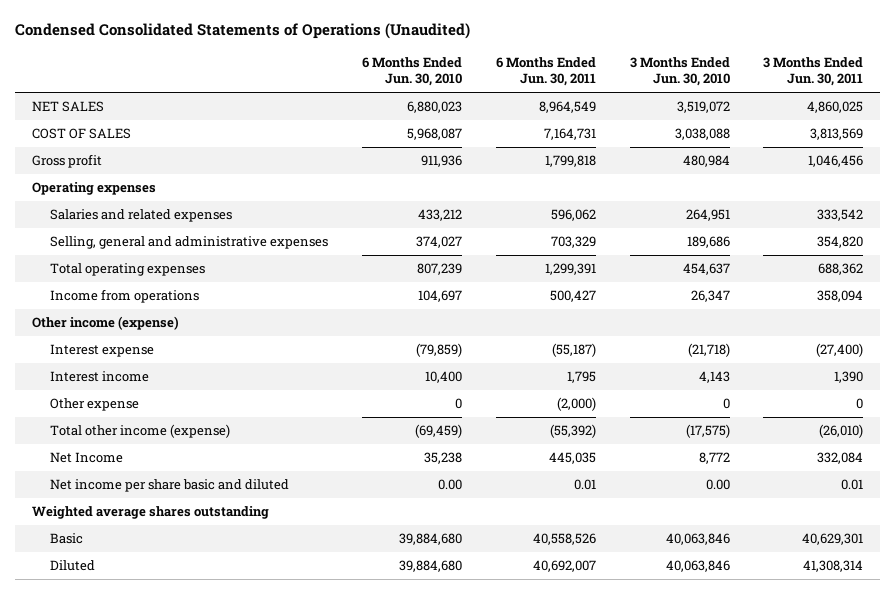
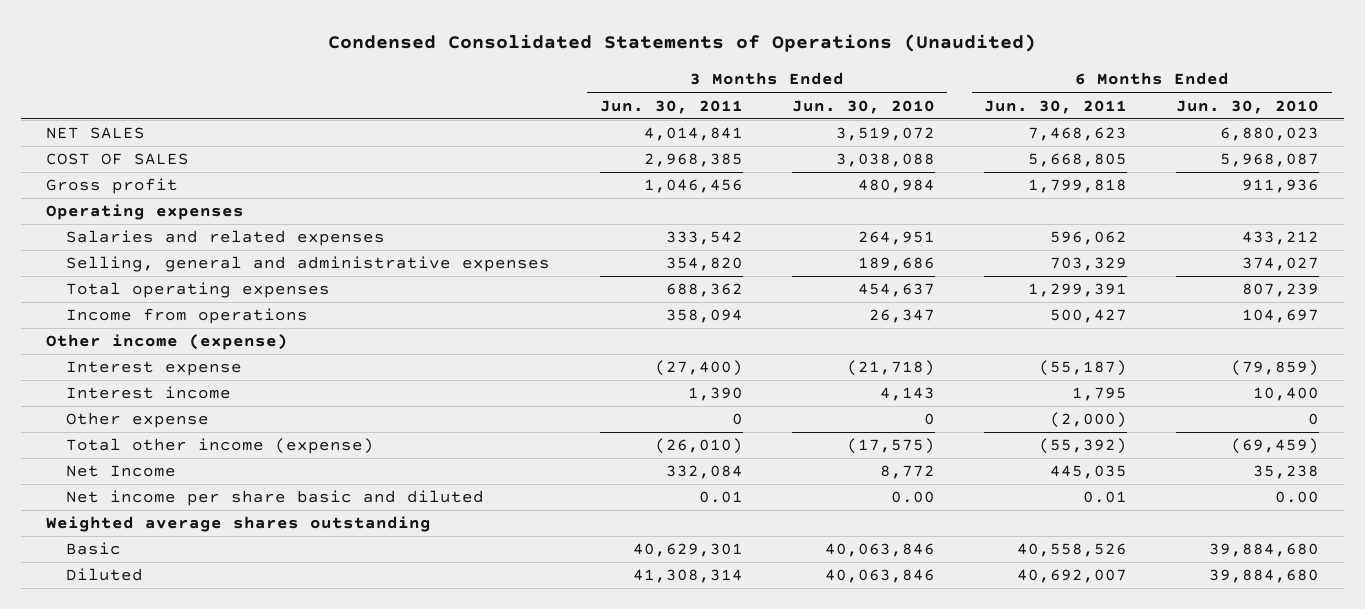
[538,101,596,114] 8,964,549 -> [1028,127,1128,142] 7,468,623
[807,101,864,114] 4,860,025 -> [643,127,743,142] 4,014,841
[543,128,596,141] 7,164,731 -> [1028,153,1128,168] 5,668,805
[810,128,864,141] 3,813,569 -> [643,153,743,168] 2,968,385

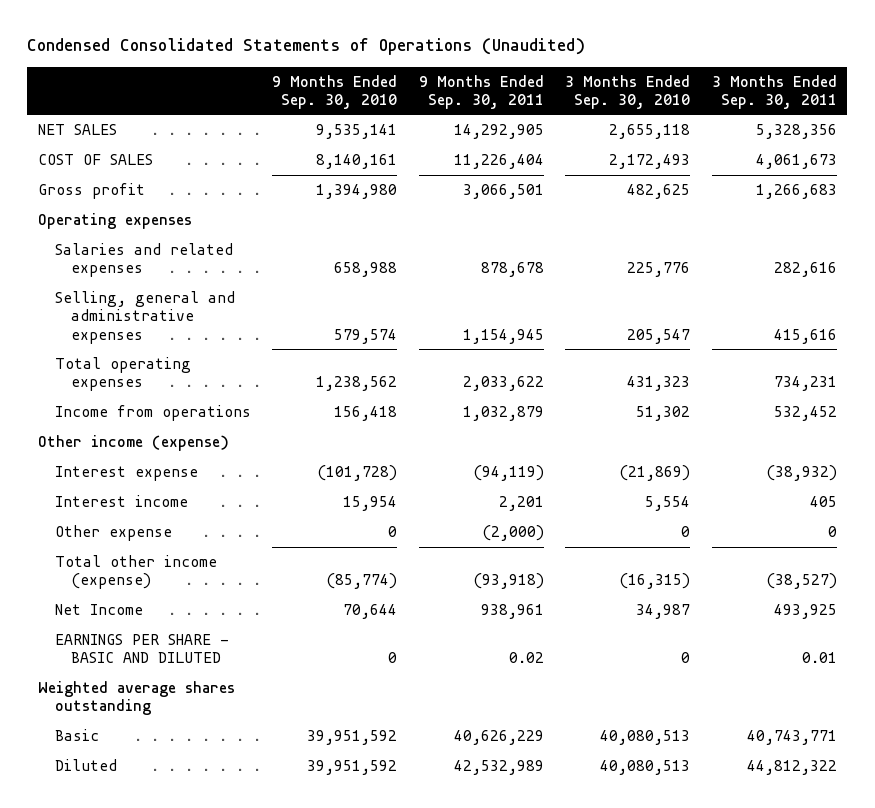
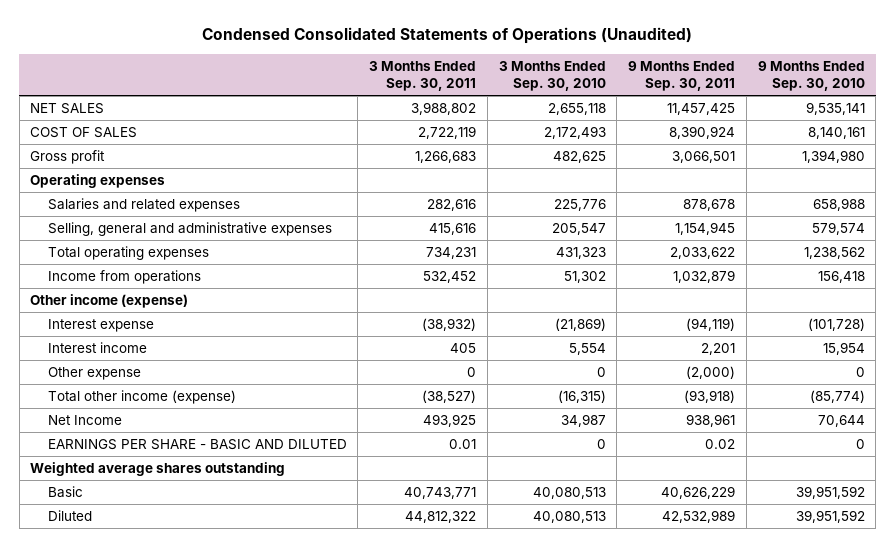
[453,124,544,140] 14,292,905 -> [667,103,736,116] 11,457,425
[755,124,837,140] 5,328,356 -> [411,102,477,116] 3,988,802
[453,154,544,170] 11,226,404 -> [669,126,736,140] 8,390,924
[755,154,837,170] 4,061,673 -> [418,126,477,140] 2,722,119

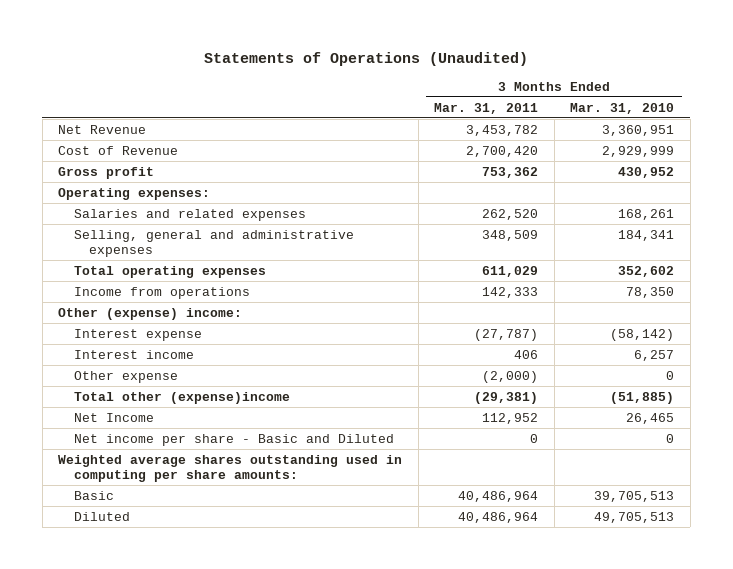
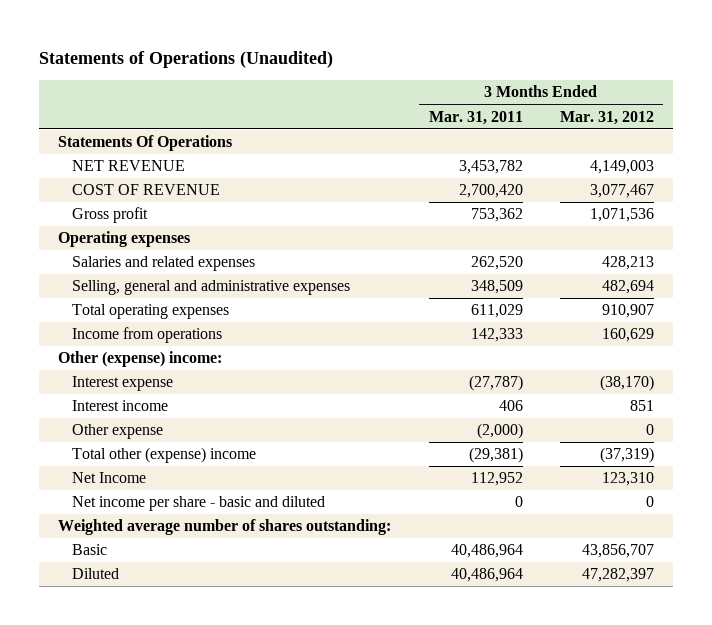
[570,102,675,114] Mar. 31, 2010 -> none
none -> [560,110,655,125] Mar. 31, 2012
none -> [58,135,233,152] Statements Of Operations
[58,124,147,134] Net Revenue -> [71,160,185,172] NET REVENUE
[58,145,179,155] Cost of Revenue -> [71,184,220,196] COST OF REVENUE
[58,187,211,200] Operating expenses: -> [58,231,191,248] Operating expenses
[73,391,290,404] Total other (expense)income -> [71,447,256,464] Total other (expense) income
[73,433,394,446] Net income per share - Basic and Diluted -> [71,496,325,512] Net income per share - basic and diluted
[58,454,403,483] Weighted average shares outstanding used in computing per share amounts: -> [58,519,392,536] Weighted average number of shares outstanding:

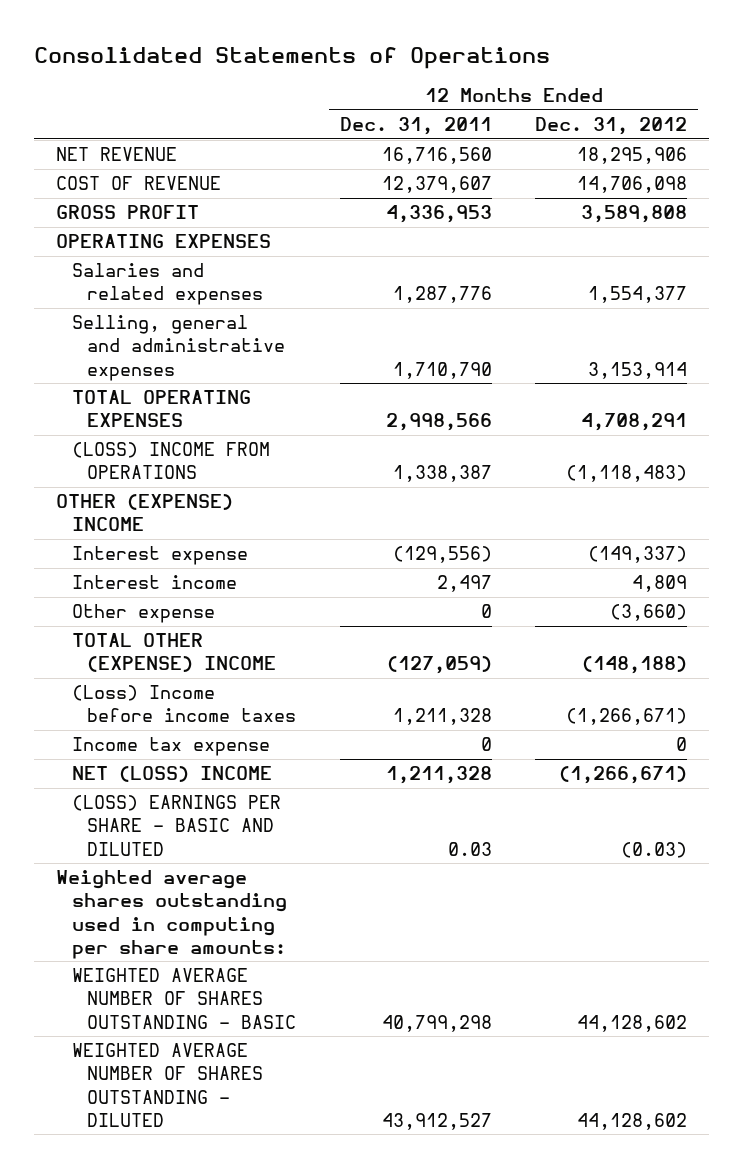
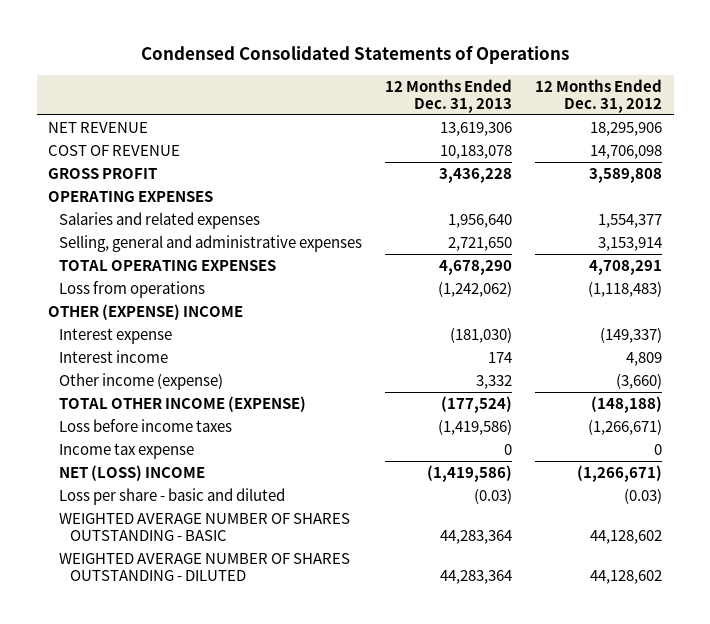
[34,46,551,69] Consolidated Statements of Operations -> [141,45,570,64] Condensed Consolidated Statements of Operations
[339,116,492,135] Dec. 31, 2011 -> none
none -> [385,78,513,113] 12 Months Ended Dec. 31, 2013
[71,442,270,480] (LOSS) INCOME FROM OPERATIONS -> [59,280,206,298] Loss from operations
[71,604,215,624] Other expense -> [59,372,224,390] Other income (expense)
[71,633,276,673] TOTAL OTHER (EXPENSE) INCOME -> [59,395,307,412] TOTAL OTHER INCOME (EXPENSE)
[71,685,296,723] (Loss) Income before income taxes -> [59,418,233,432] Loss before income taxes
[56,870,287,959] Weighted average shares outstanding used in computing per share amounts: -> none
[71,795,281,856] (LOSS) EARNINGS PER SHARE - BASIC AND DILUTED -> [59,487,286,505] Loss per share - basic and diluted

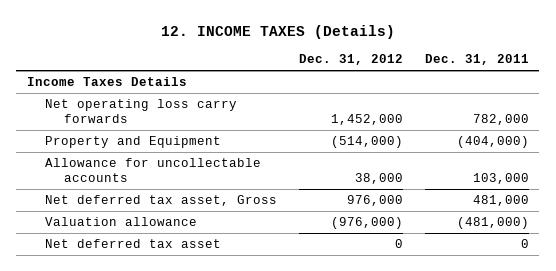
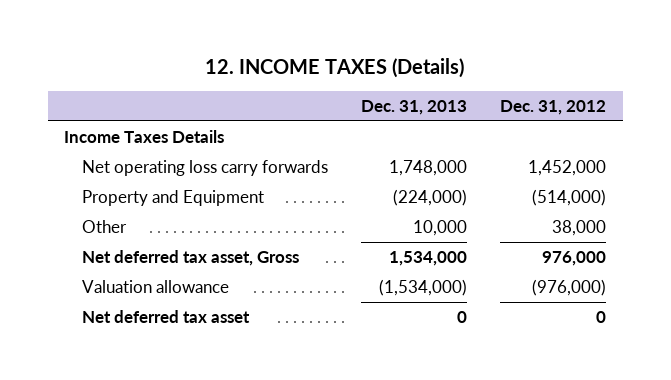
[424,54,529,66] Dec. 31, 2011 -> none
none -> [361,99,468,115] Dec. 31, 2013
[45,158,262,183] Allowance for uncollectable accounts -> [82,219,128,233] Other

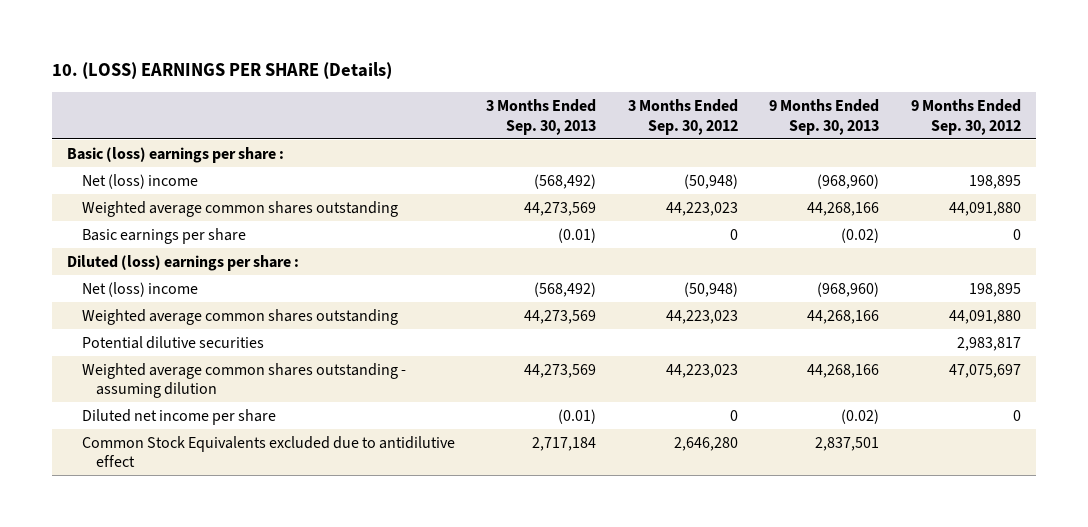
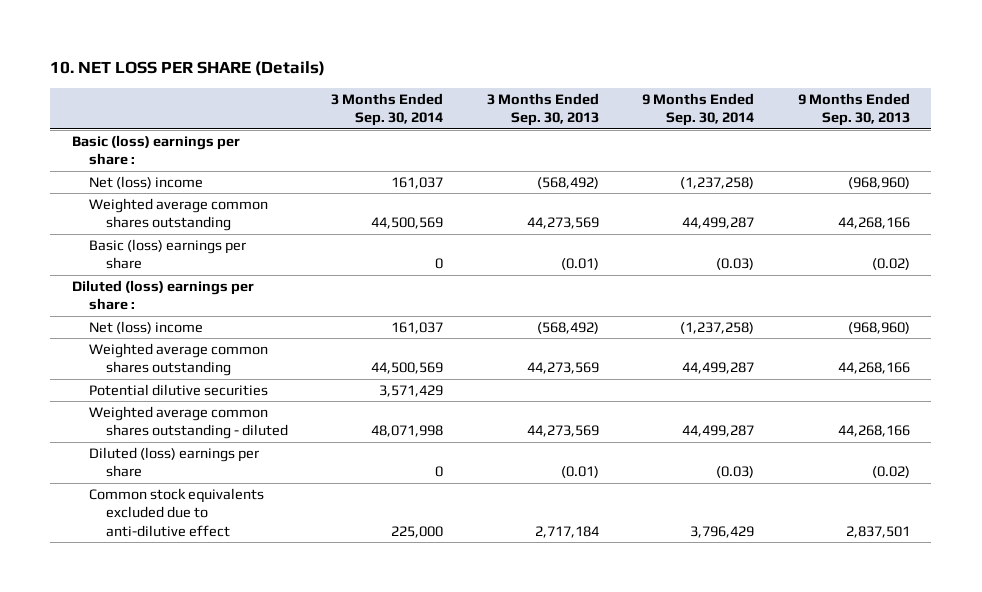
[51,62,392,80] 10. (LOSS) EARNINGS PER SHARE (Details) -> [50,61,326,77] 10. NET LOSS PER SHARE (Details)
[627,99,738,135] 3 Months Ended Sep. 30, 2012 -> none
[910,99,1021,135] 9 Months Ended Sep. 30, 2012 -> none
none -> [331,92,444,127] 3 Months Ended Sep. 30, 2014
none -> [642,92,755,127] 9 Months Ended Sep. 30, 2014
[81,227,246,244] Basic earnings per share -> [88,238,246,270] Basic (loss) earnings per share
[81,408,276,425] Diluted net income per share -> none
[81,362,406,399] Weighted average common shares outstanding - assuming dilution -> [88,405,288,440] Weighted average common shares outstanding - diluted
none -> [88,446,259,478] Diluted (loss) earnings per share
[81,435,455,468] Common Stock Equivalents excluded due to antidilutive effect -> [88,487,264,537] Common stock equivalents excluded due to anti-dilutive effect

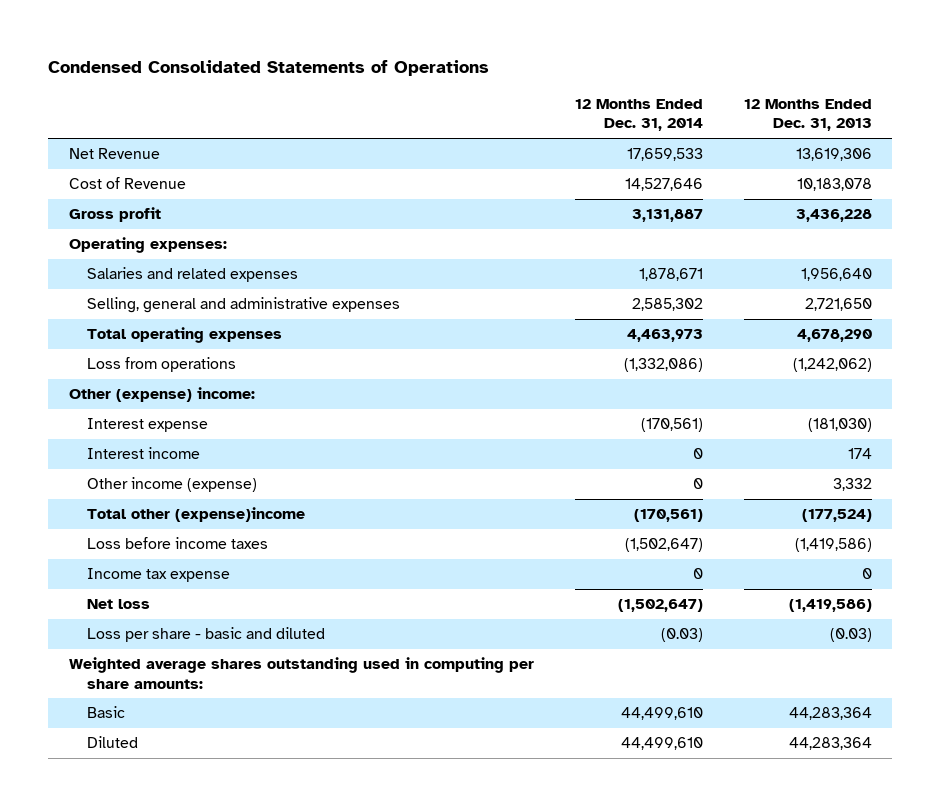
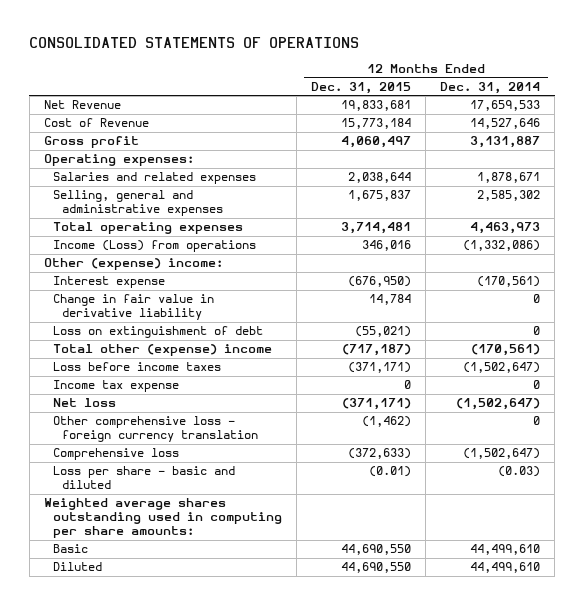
[48,59,490,76] Condensed Consolidated Statements of Operations -> [29,36,360,48] CONSOLIDATED STATEMENTS OF OPERATIONS
[743,98,872,132] 12 Months Ended Dec. 31, 2013 -> none
none -> [311,81,412,94] Dec. 31, 2015
[86,357,236,373] Loss from operations -> [53,240,257,253] Income (Loss) from operations
[86,477,257,493] Other income (expense) -> none
[86,447,200,460] Interest income -> [53,294,215,321] Change in fair value in derivative liability
none -> [53,326,264,339] Loss on extinguishment of debt
[86,507,305,523] Total other (expense)income -> [53,344,273,357] Total other (expense) income
none -> [53,416,259,443] Other comprehensive loss - foreign currency translation
none -> [53,448,180,461] Comprehensive loss

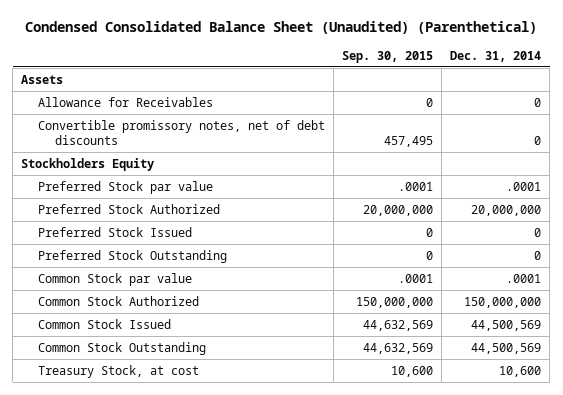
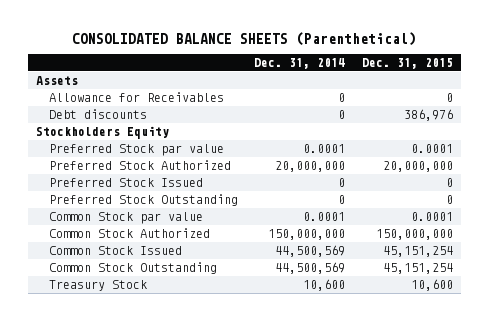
[25,20,538,34] Condensed Consolidated Balance Sheet (Unaudited) (Parenthetical) -> [72,31,417,46] CONSOLIDATED BALANCE SHEETS (Parenthetical)
[342,50,434,63] Sep. 30, 2015 -> none
none -> [361,57,453,69] Dec. 31, 2015
[38,119,326,145] Convertible promissory notes, net of debt discounts -> [49,109,148,120] Debt discounts
[506,181,542,191] .0001 -> [303,144,346,154] 0.0001
[506,273,542,283] .0001 -> [303,212,346,222] 0.0001
[38,364,200,378] Treasury Stock, at cost -> [49,280,148,292] Treasury Stock

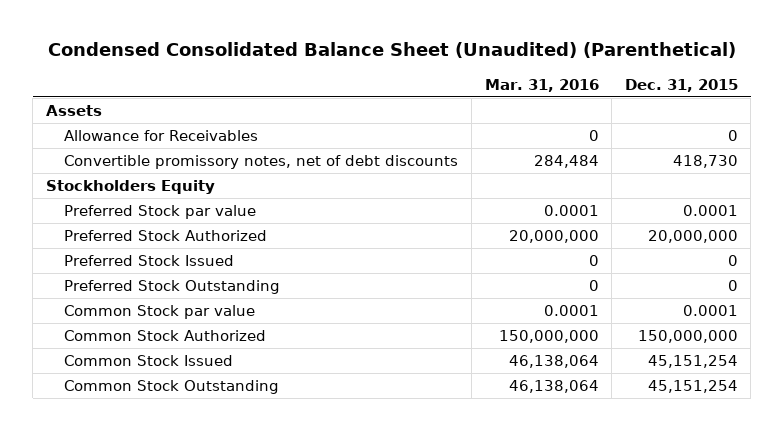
[72,31,417,46] CONSOLIDATED BALANCE SHEETS (Parenthetical) -> [47,42,736,59] Condensed Consolidated Balance Sheet (Unaudited) (Parenthetical)
[254,57,346,69] Dec. 31, 2014 -> none
none -> [484,78,599,92] Mar. 31, 2016
[49,109,148,120] Debt discounts -> [64,155,459,170] Convertible promissory notes, net of debt discounts
[403,109,453,122] 386,976 -> [672,155,738,169] 418,730
[49,280,148,292] Treasury Stock -> none

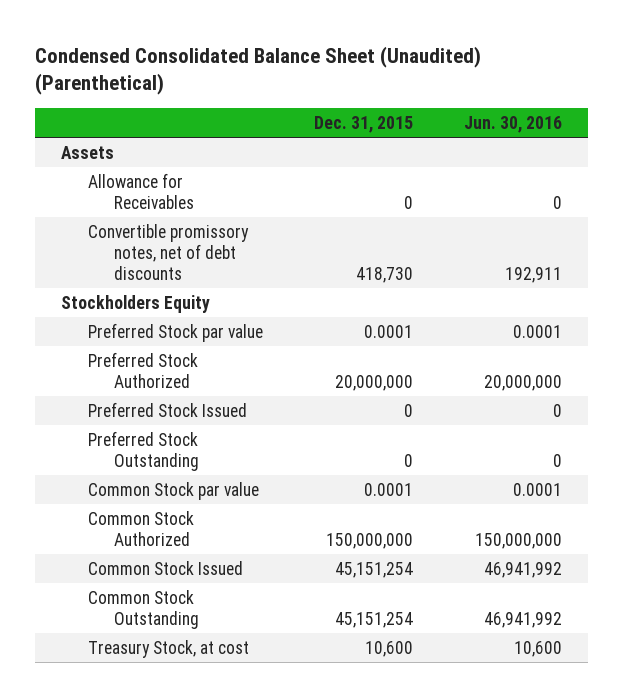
[484,78,599,92] Mar. 31, 2016 -> none
none -> [464,115,563,133] Jun. 30, 2016
none -> [87,640,249,659] Treasury Stock, at cost

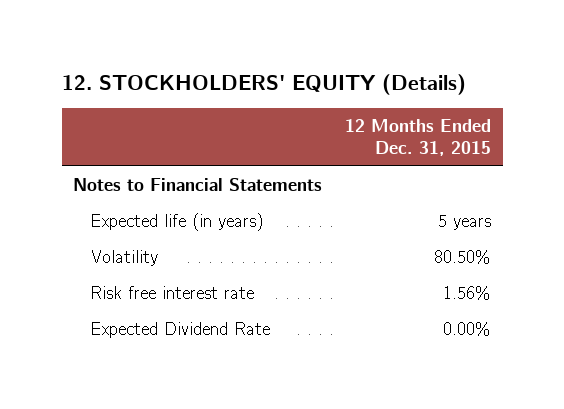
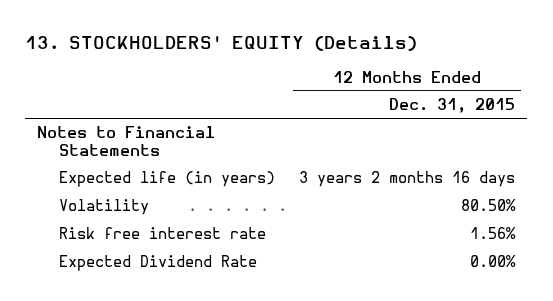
[61,73,466,95] 12. STOCKHOLDERS' EQUITY (Details) -> [25,35,418,51] 13. STOCKHOLDERS' EQUITY (Details)
[438,215,492,231] 5 years -> [299,171,516,188] 3 years 2 months 16 days

